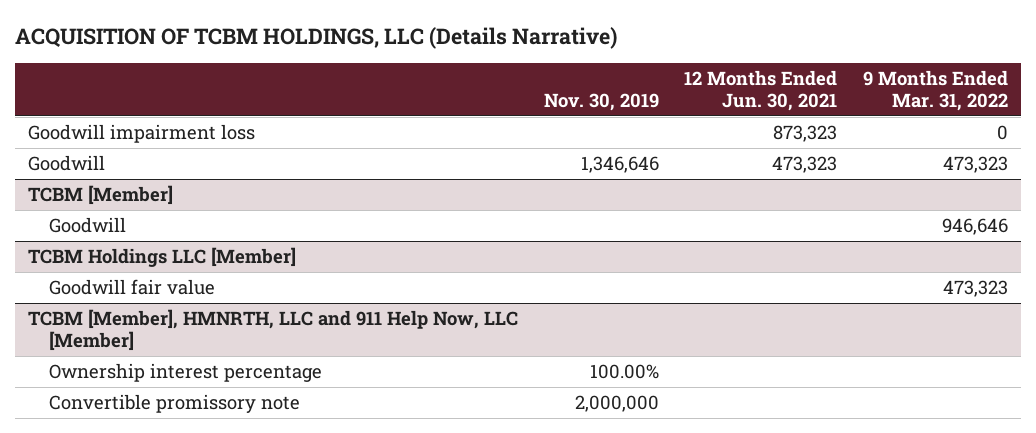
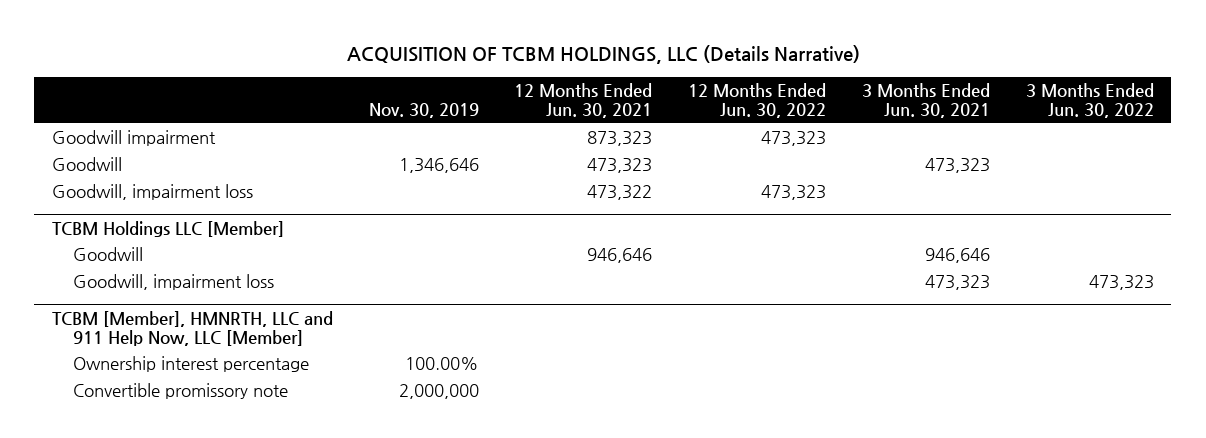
[863,70,1009,112] 9 Months Ended Mar. 31, 2022 -> none
none -> [688,82,827,119] 12 Months Ended Jun. 30, 2022
none -> [861,82,990,119] 3 Months Ended Jun. 30, 2021
none -> [1025,82,1154,119] 3 Months Ended Jun. 30, 2022
[28,124,256,144] Goodwill impairment loss -> [51,130,216,147] Goodwill impairment
[28,185,174,206] TCBM [Member] -> none
[48,217,126,234] Goodwill -> none
none -> [51,184,253,201] Goodwill, impairment loss
[48,279,215,296] Goodwill fair value -> none
none -> [73,247,144,262] Goodwill
none -> [73,274,275,291] Goodwill, impairment loss

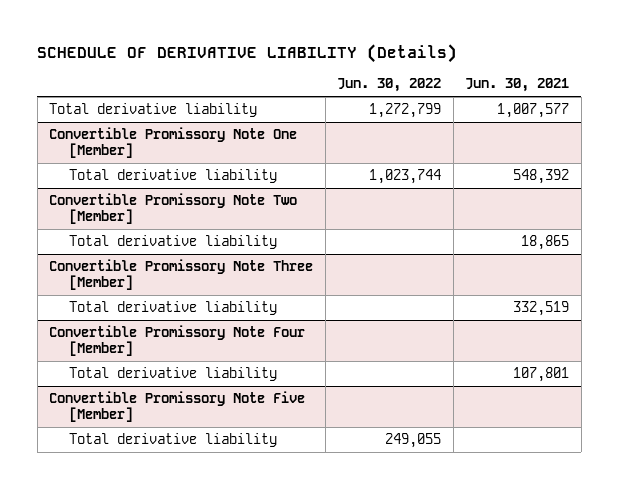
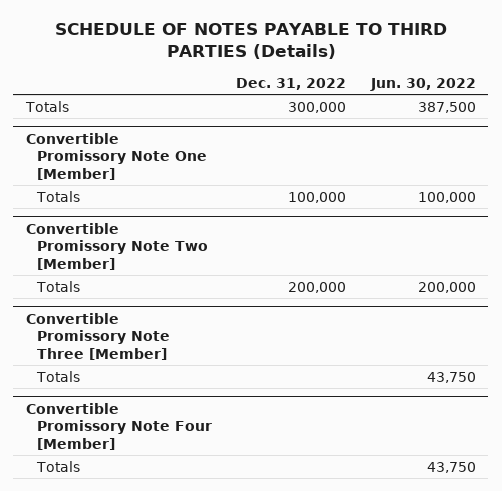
[37,43,458,63] SCHEDULE OF DERIVATIVE LIABILITY (Details) -> [54,23,447,60] SCHEDULE OF NOTES PAYABLE TO THIRD PARTIES (Details)
[465,78,570,93] Jun. 30, 2021 -> none
none -> [236,78,347,91] Dec. 31, 2022
[49,103,258,118] Total derivative liability -> none
none -> [24,100,69,112] Totals
[69,169,278,184] Total derivative liability -> none
none -> [35,190,80,202] Totals
[69,235,278,250] Total derivative liability -> none
none -> [35,280,80,292] Totals
[69,301,278,316] Total derivative liability -> none
none -> [35,370,80,382] Totals
[69,367,278,382] Total derivative liability -> none
[49,391,306,423] Convertible Promissory Note Five [Member] -> none
[69,433,278,448] Total derivative liability -> none
none -> [35,460,80,472] Totals

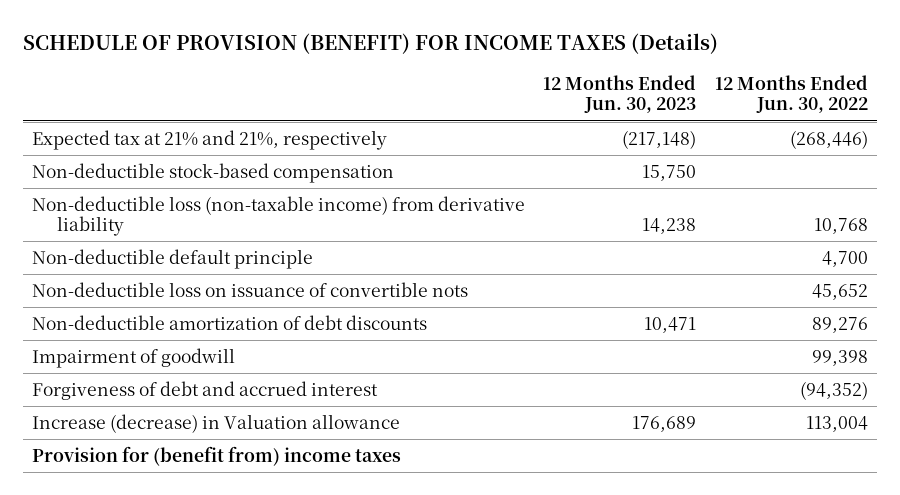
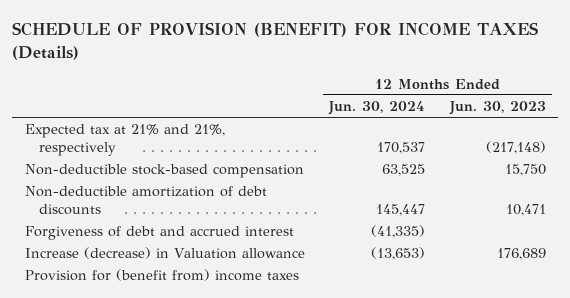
[714,75,868,114] 12 Months Ended Jun. 30, 2022 -> none
none -> [328,100,426,115] Jun. 30, 2024
[31,195,525,236] Non-deductible loss (non-taxable income) from derivative liability -> none
[31,248,313,269] Non-deductible default principle -> none
[31,281,468,297] Non-deductible loss on issuance of convertible nots -> none
[31,347,235,368] Impairment of goodwill -> none

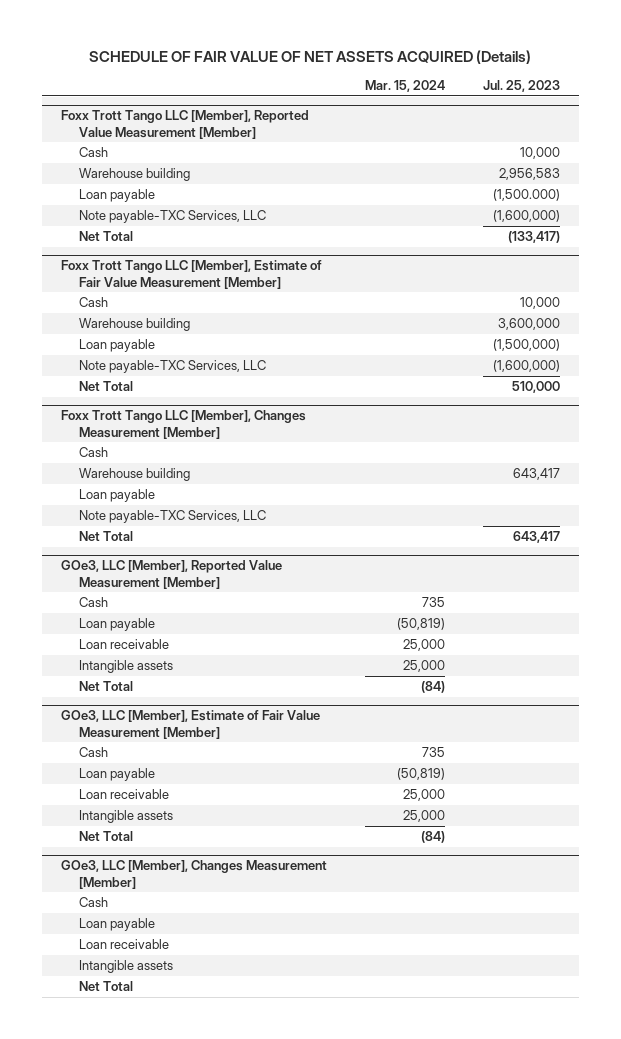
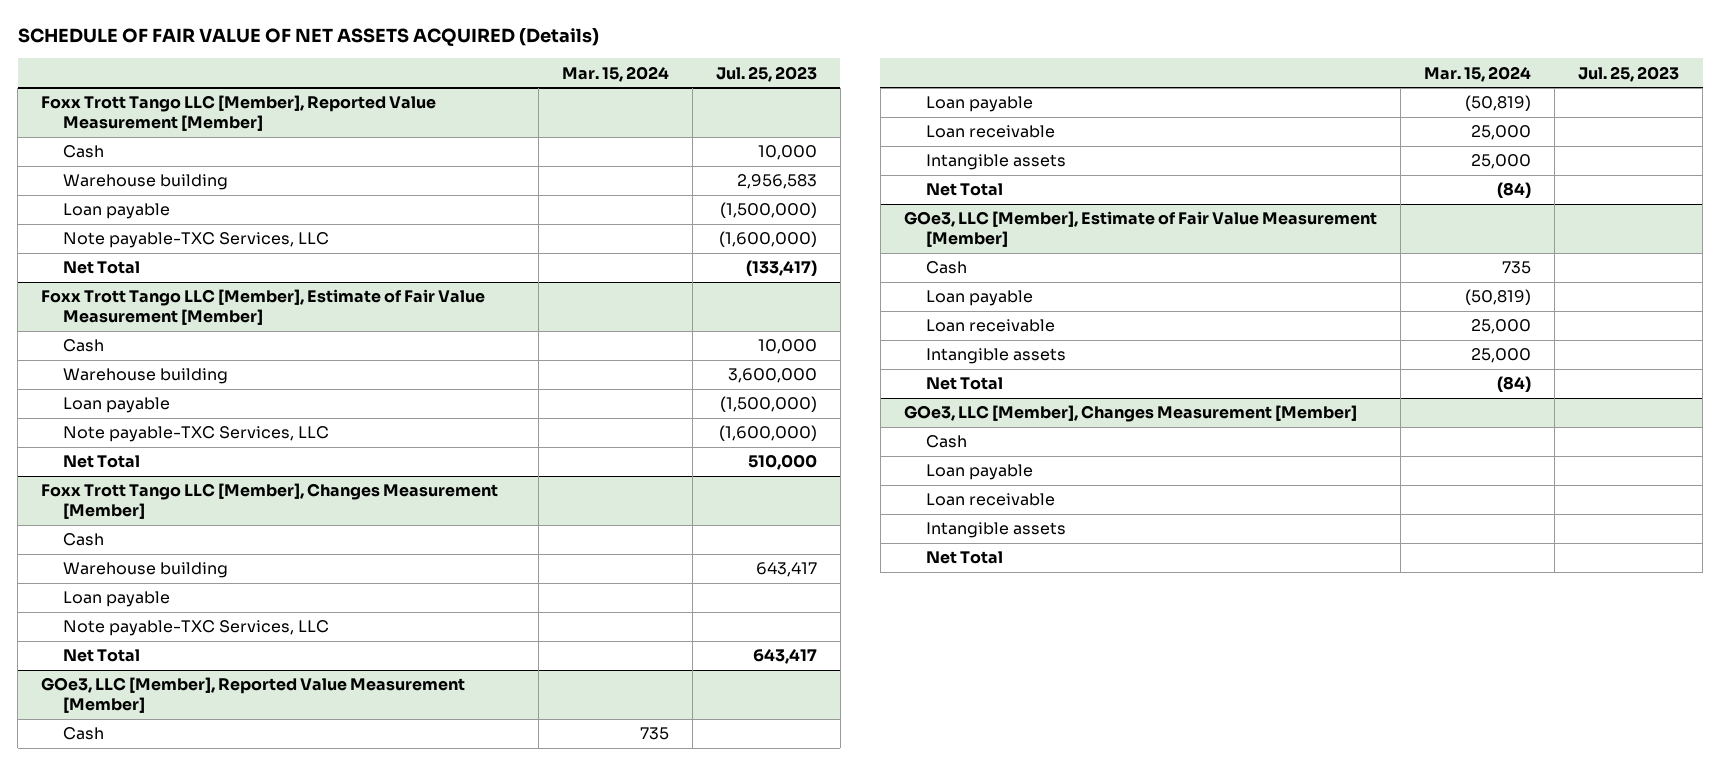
[492,189,560,202] (1,500.000) -> [719,202,817,219] (1,500,000)

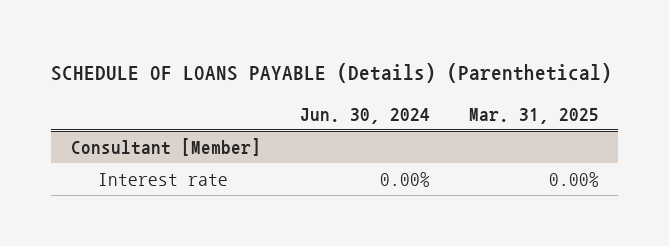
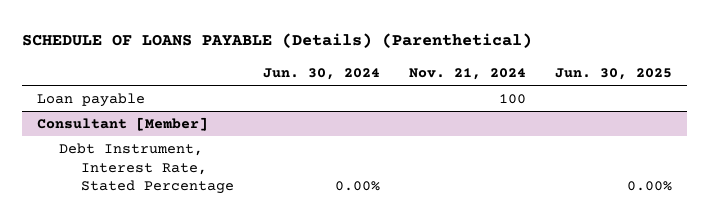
[468,107,599,124] Mar. 31, 2025 -> none
none -> [409,67,527,80] Nov. 21, 2024
none -> [555,67,673,80] Jun. 30, 2025
none -> [36,93,145,108] Loan payable
[98,172,229,186] Interest rate -> [58,143,234,195] Debt Instrument, Interest Rate, Stated Percentage

